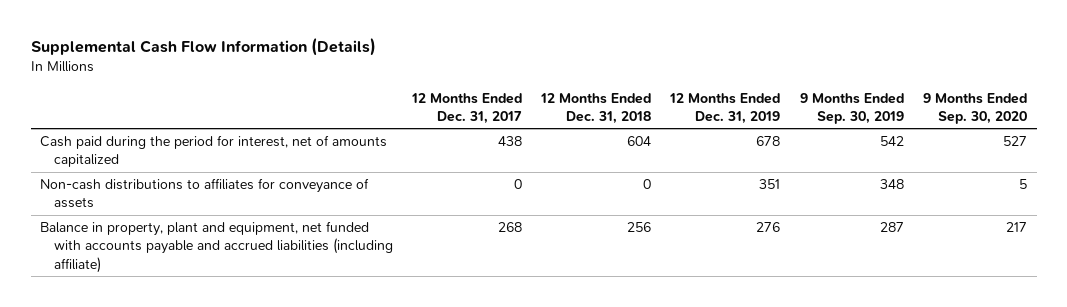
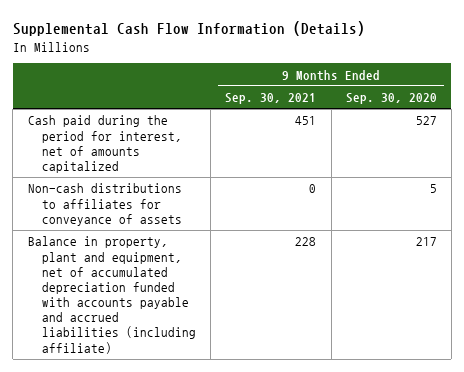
[410,92,522,124] 12 Months Ended Dec. 31, 2017 -> none
[540,92,652,124] 12 Months Ended Dec. 31, 2018 -> none
[669,92,781,124] 12 Months Ended Dec. 31, 2019 -> none
[799,92,904,124] 9 Months Ended Sep. 30, 2019 -> none
none -> [225,93,317,105] Sep. 30, 2021
[40,221,393,273] Balance in property, plant and equipment, net funded with accounts payable and accrued liabilities (including affiliate) -> [27,236,197,354] Balance in property, plant and equipment, net of accumulated depreciation funded with accounts payable and accrued liabilities (including affiliate)

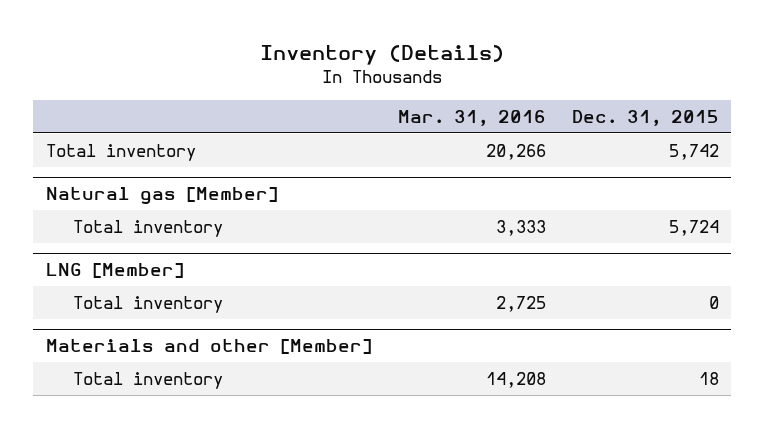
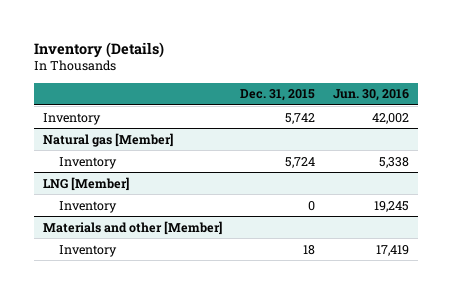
[397,109,546,126] Mar. 31, 2016 -> none
none -> [332,89,409,102] Jun. 30, 2016
[46,143,197,161] Total inventory -> [43,112,102,125] Inventory
[72,219,223,237] Total inventory -> [59,156,118,169] Inventory
[72,295,223,313] Total inventory -> [59,200,118,213] Inventory
[72,371,223,389] Total inventory -> [59,244,118,257] Inventory

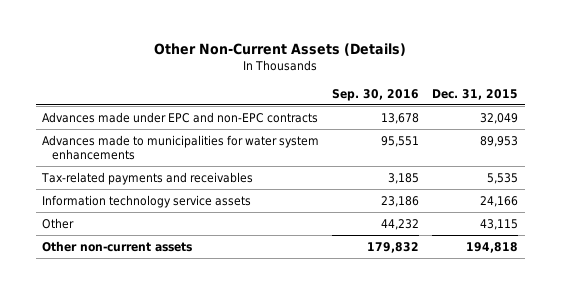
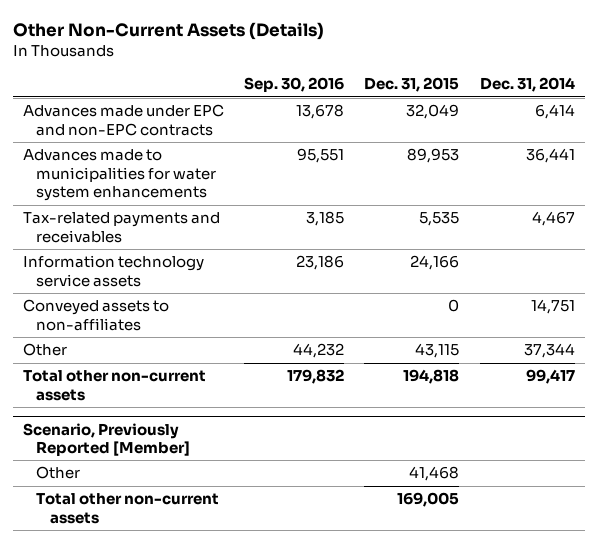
none -> [479,77,575,93] Dec. 31, 2014
none -> [22,299,169,331] Conveyed assets to non-affiliates
[42,240,193,252] Other non-current assets -> [22,370,206,401] Total other non-current assets
none -> [22,422,191,457] Scenario, Previously Reported [Member]
none -> [36,466,81,480] Other
none -> [36,493,220,524] Total other non-current assets

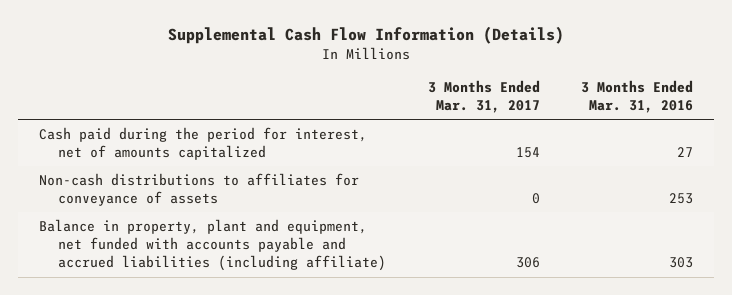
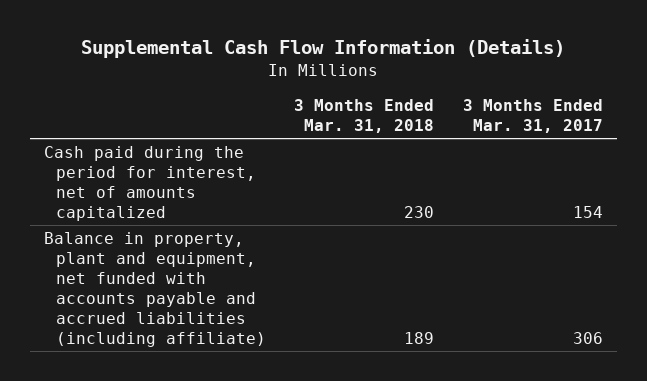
[580,80,693,114] 3 Months Ended Mar. 31, 2016 -> none
none -> [294,98,435,133] 3 Months Ended Mar. 31, 2018
[39,173,360,207] Non-cash distributions to affiliates for conveyance of assets -> none

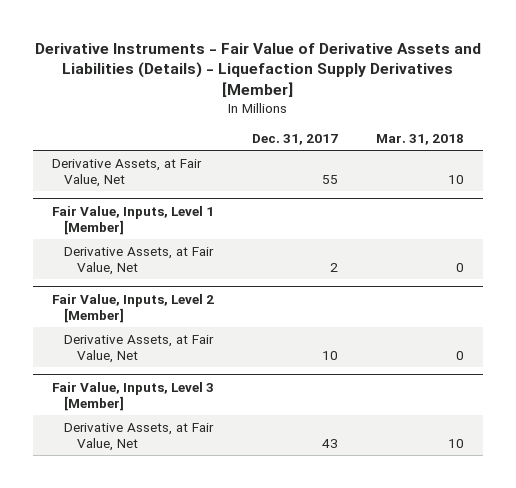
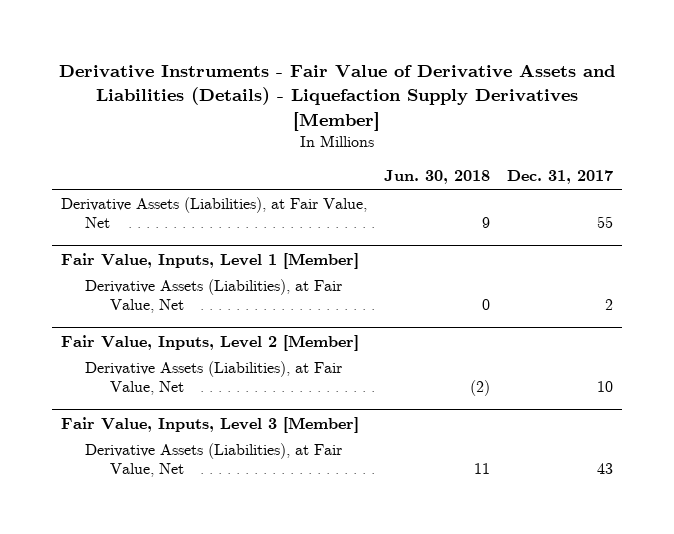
[376,134,465,146] Mar. 31, 2018 -> none
none -> [384,170,491,185] Jun. 30, 2018
[52,158,203,187] Derivative Assets, at Fair Value, Net -> [60,196,367,229] Derivative Assets (Liabilities), at Fair Value, Net
[64,246,215,275] Derivative Assets, at Fair Value, Net -> [85,278,343,314] Derivative Assets (Liabilities), at Fair Value, Net
[64,334,215,363] Derivative Assets, at Fair Value, Net -> [85,360,343,396] Derivative Assets (Liabilities), at Fair Value, Net
[64,422,215,451] Derivative Assets, at Fair Value, Net -> [85,442,343,478] Derivative Assets (Liabilities), at Fair Value, Net

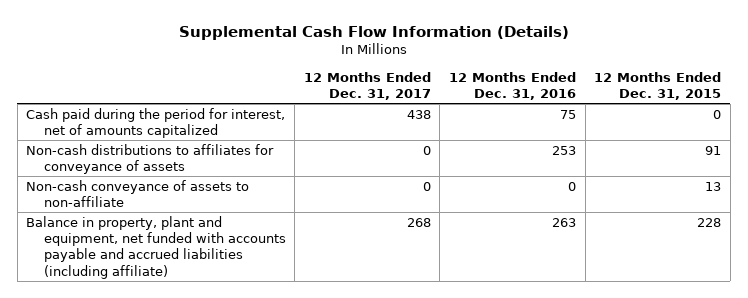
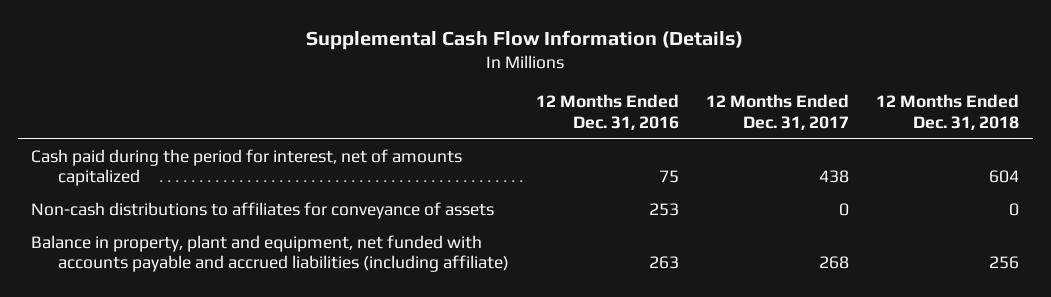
[594,71,722,100] 12 Months Ended Dec. 31, 2015 -> none
none -> [876,94,1020,131] 12 Months Ended Dec. 31, 2018
[26,179,250,208] Non-cash conveyance of assets to non-affiliate -> none

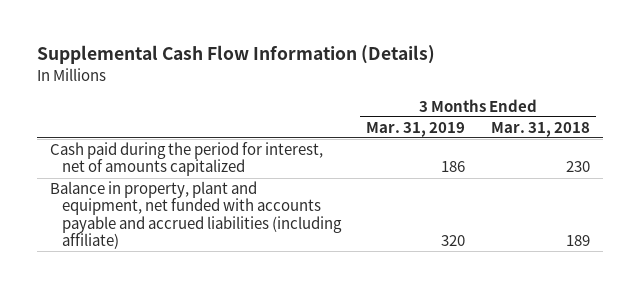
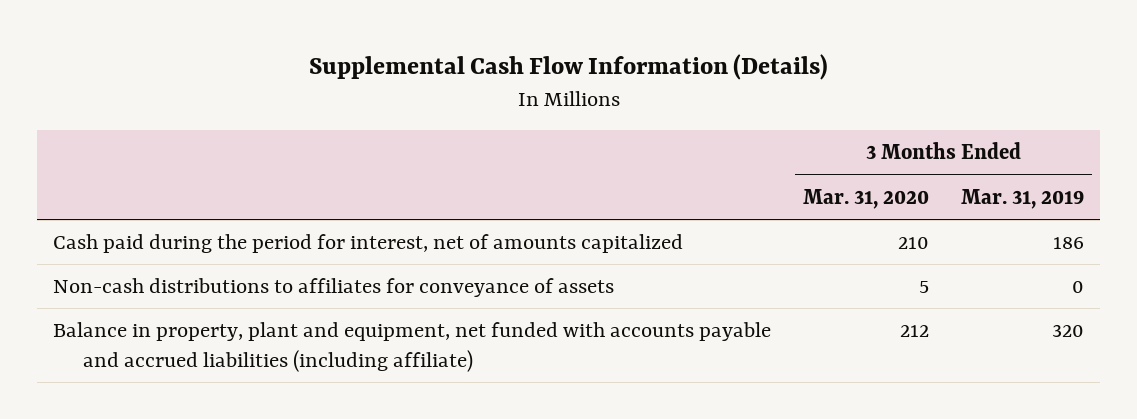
[490,121,590,137] Mar. 31, 2018 -> none
none -> [803,188,930,209] Mar. 31, 2020
none -> [52,278,614,298] Non-cash distributions to affiliates for conveyance of assets

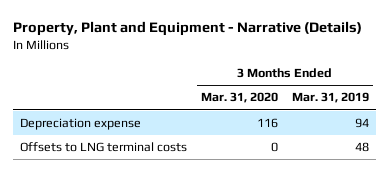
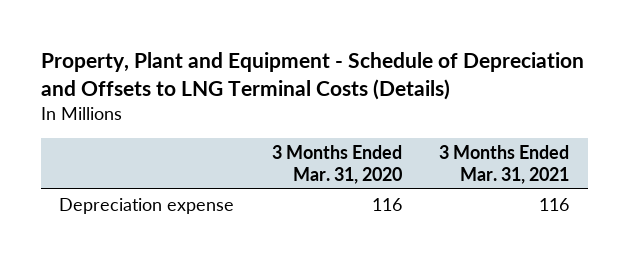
[12,20,362,36] Property, Plant and Equipment - Narrative (Details) -> [40,52,584,101] Property, Plant and Equipment - Schedule of Depreciation and Offsets to LNG Terminal Costs (Details)
[292,92,370,104] Mar. 31, 2019 -> none
none -> [439,145,570,184] 3 Months Ended Mar. 31, 2021
[19,142,187,153] Offsets to LNG terminal costs -> none

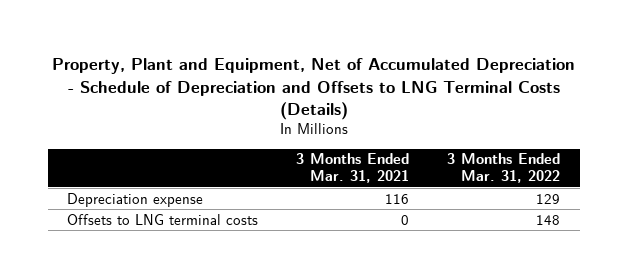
[40,52,584,101] Property, Plant and Equipment - Schedule of Depreciation and Offsets to LNG Terminal Costs (Details) -> [51,58,575,120] Property, Plant and Equipment, Net of Accumulated Depreciation - Schedule of Depreciation and Offsets to LNG Terminal Costs (Details)
[271,145,402,184] 3 Months Ended Mar. 31, 2020 -> none
none -> [447,153,561,184] 3 Months Ended Mar. 31, 2022
none -> [67,213,259,225] Offsets to LNG terminal costs

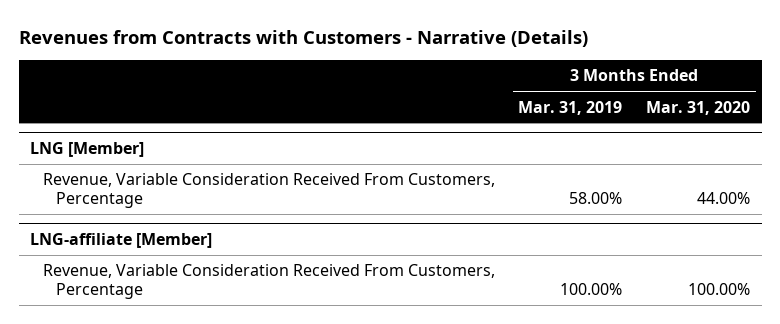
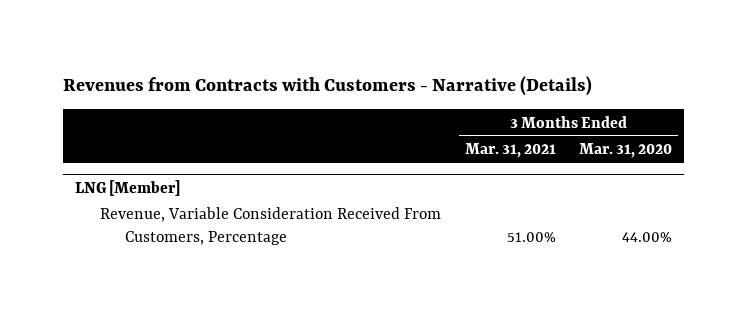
[518,100,623,115] Mar. 31, 2019 -> none
none -> [464,143,556,159] Mar. 31, 2021
[30,232,213,248] LNG-affiliate [Member] -> none
[43,264,496,300] Revenue, Variable Consideration Received From Customers, Percentage -> none

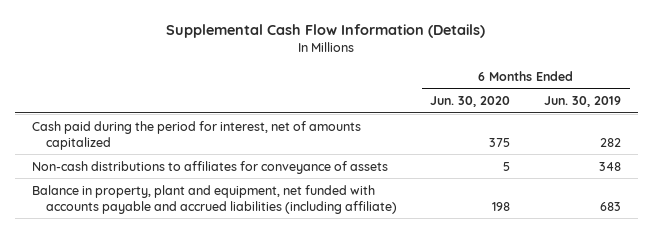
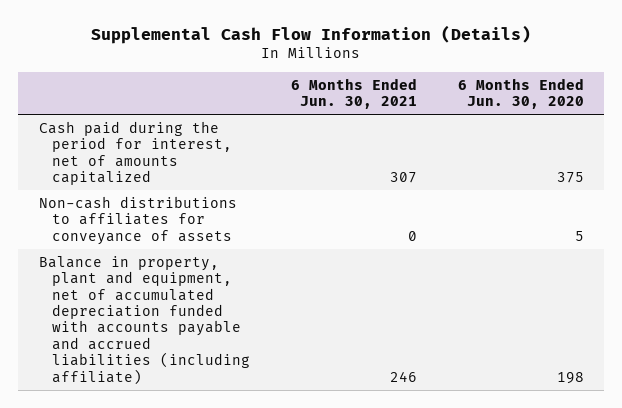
[544,95,622,107] Jun. 30, 2019 -> none
none -> [290,77,417,110] 6 Months Ended Jun. 30, 2021
[31,184,397,214] Balance in property, plant and equipment, net funded with accounts payable and accrued liabilities (including affiliate) -> [38,255,251,385] Balance in property, plant and equipment, net of accumulated depreciation funded with accounts payable and accrued liabilities (including affiliate)

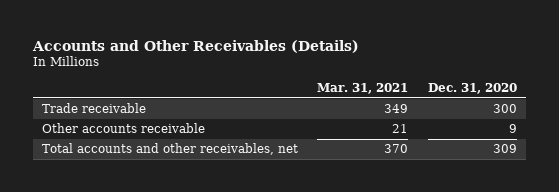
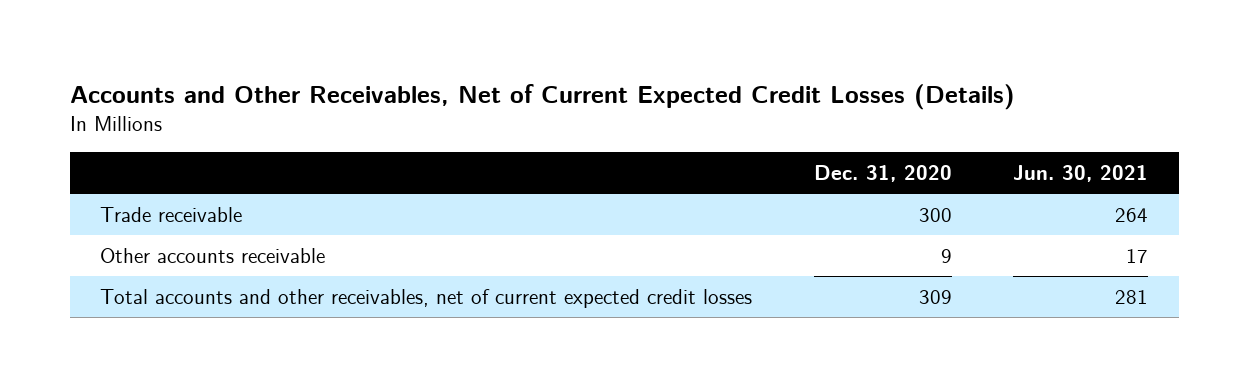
[31,39,359,53] Accounts and Other Receivables (Details) -> [69,83,1015,110] Accounts and Other Receivables, Net of Current Expected Credit Losses (Details)
[317,83,409,95] Mar. 31, 2021 -> none
none -> [1013,165,1149,183] Jun. 30, 2021
[42,143,299,156] Total accounts and other receivables, net -> [100,288,753,308] Total accounts and other receivables, net of current expected credit losses

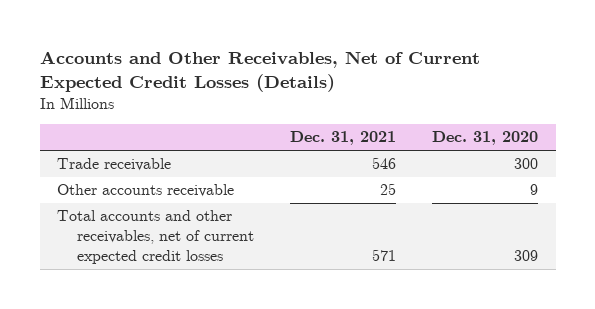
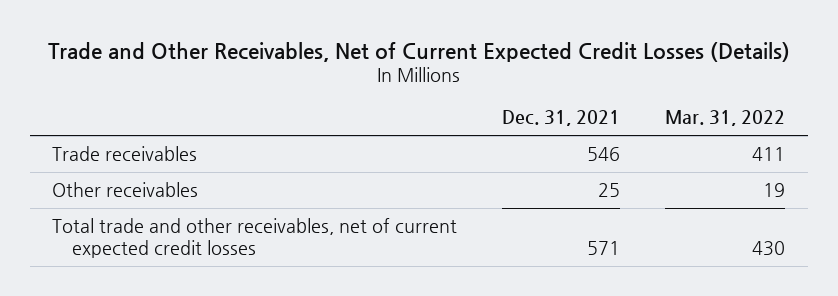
[39,50,480,92] Accounts and Other Receivables, Net of Current Expected Credit Losses (Details) -> [47,41,790,62] Trade and Other Receivables, Net of Current Expected Credit Losses (Details)
[431,131,538,146] Dec. 31, 2020 -> none
none -> [665,110,786,127] Mar. 31, 2022
[57,158,172,172] Trade receivable -> [52,146,198,162] Trade receivables
[57,184,235,198] Other accounts receivable -> [52,182,199,198] Other receivables
[57,210,255,265] Total accounts and other receivables, net of current expected credit losses -> [52,218,458,259] Total trade and other receivables, net of current expected credit losses

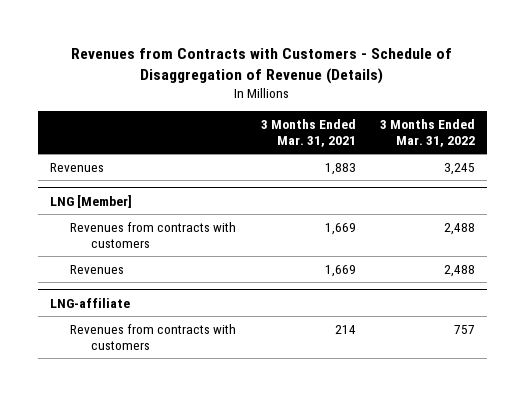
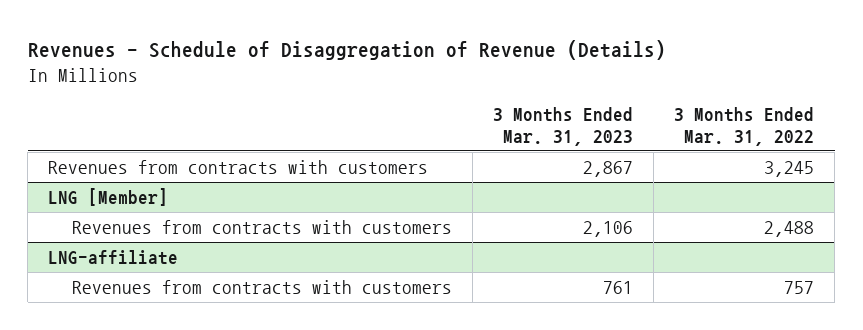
[71,47,453,84] Revenues from Contracts with Customers - Schedule of Disaggregation of Revenue (Details) -> [27,40,666,61] Revenues - Schedule of Disaggregation of Revenue (Details)
[260,119,356,147] 3 Months Ended Mar. 31, 2021 -> none
none -> [493,107,634,146] 3 Months Ended Mar. 31, 2023
[49,162,104,172] Revenues -> [48,160,429,175] Revenues from contracts with customers
[70,264,125,274] Revenues -> none

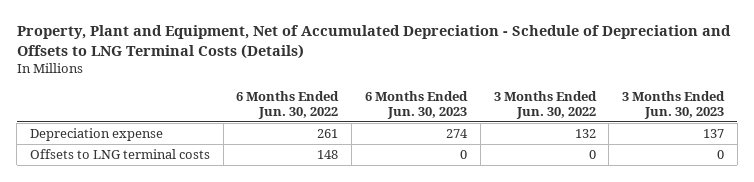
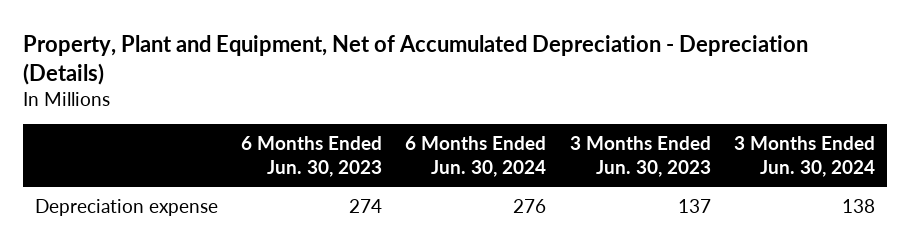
[16,25,731,60] Property, Plant and Equipment, Net of Accumulated Depreciation - Schedule of Depreciation and Offsets to LNG Terminal Costs (Details) -> [22,34,808,85] Property, Plant and Equipment, Net of Accumulated Depreciation - Depreciation (Details)
[236,91,340,120] 6 Months Ended Jun. 30, 2022 -> none
[493,91,597,120] 3 Months Ended Jun. 30, 2022 -> none
none -> [405,135,547,177] 6 Months Ended Jun. 30, 2024
none -> [733,135,875,177] 3 Months Ended Jun. 30, 2024
[29,148,210,159] Offsets to LNG terminal costs -> none

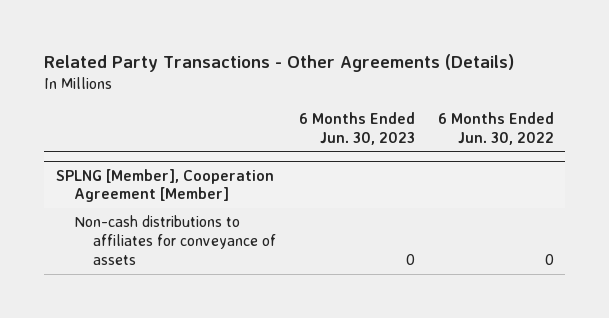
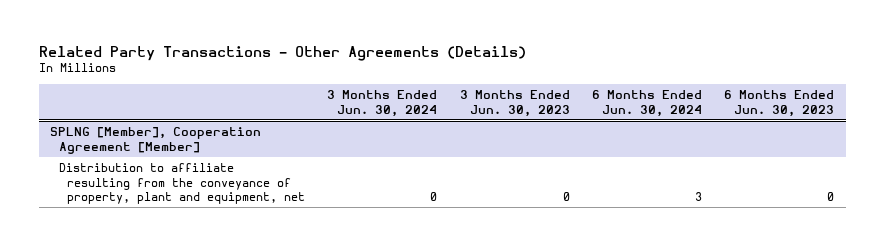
[437,111,554,145] 6 Months Ended Jun. 30, 2022 -> none
none -> [327,90,438,117] 3 Months Ended Jun. 30, 2024
none -> [459,90,570,117] 3 Months Ended Jun. 30, 2023
none -> [592,90,703,117] 6 Months Ended Jun. 30, 2024
[74,215,276,265] Non-cash distributions to affiliates for conveyance of assets -> [58,163,306,205] Distribution to affiliate resulting from the conveyance of property, plant and equipment, net

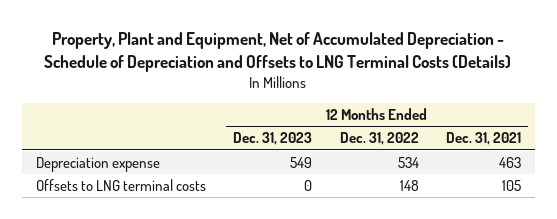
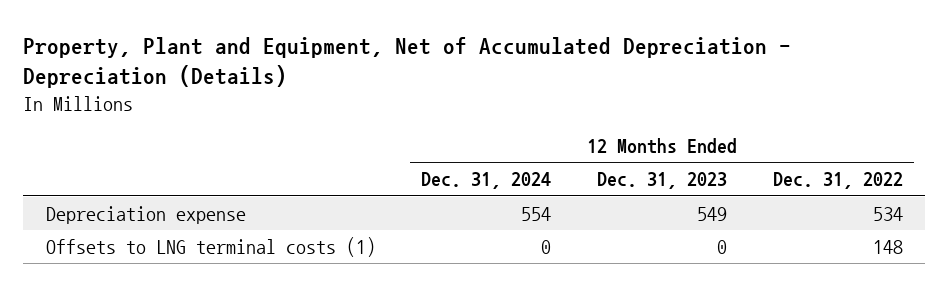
[44,32,512,73] Property, Plant and Equipment, Net of Accumulated Depreciation - Schedule of Depreciation and Offsets to LNG Terminal Costs (Details) -> [23,37,792,89] Property, Plant and Equipment, Net of Accumulated Depreciation - Depreciation (Details)
[445,132,521,146] Dec. 31, 2021 -> none
none -> [421,172,552,190] Dec. 31, 2024
[35,179,206,192] Offsets to LNG terminal costs -> [45,236,376,257] Offsets to LNG terminal costs (1)

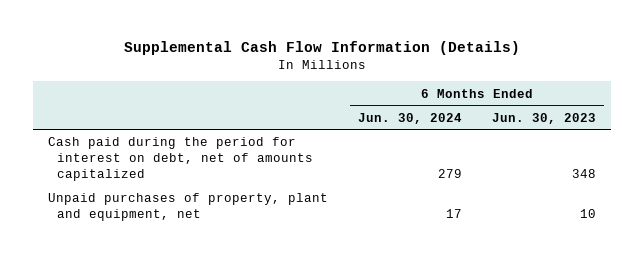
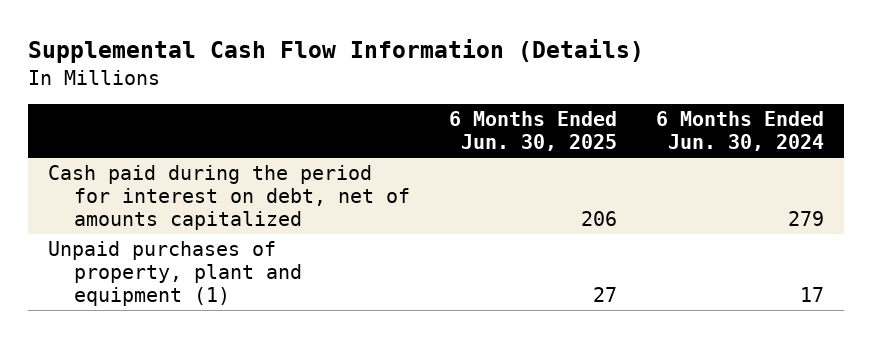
[492,112,597,124] Jun. 30, 2023 -> none
none -> [449,111,618,152] 6 Months Ended Jun. 30, 2025
[47,193,328,221] Unpaid purchases of property, plant and equipment, net -> [47,241,303,307] Unpaid purchases of property, plant and equipment (1)

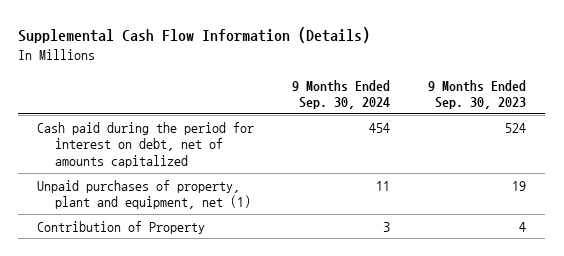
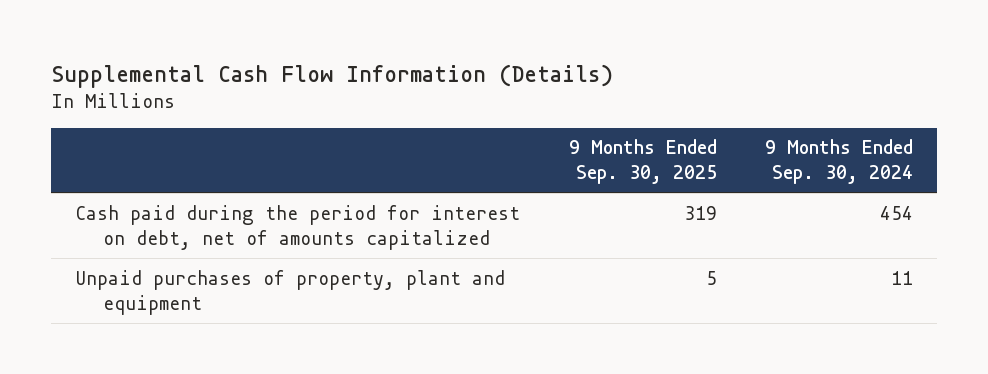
[428,79,527,110] 9 Months Ended Sep. 30, 2023 -> none
none -> [568,139,717,185] 9 Months Ended Sep. 30, 2025
[37,220,206,234] Contribution of Property -> none
[37,179,251,210] Unpaid purchases of property, plant and equipment, net (1) -> [75,269,506,315] Unpaid purchases of property, plant and equipment

